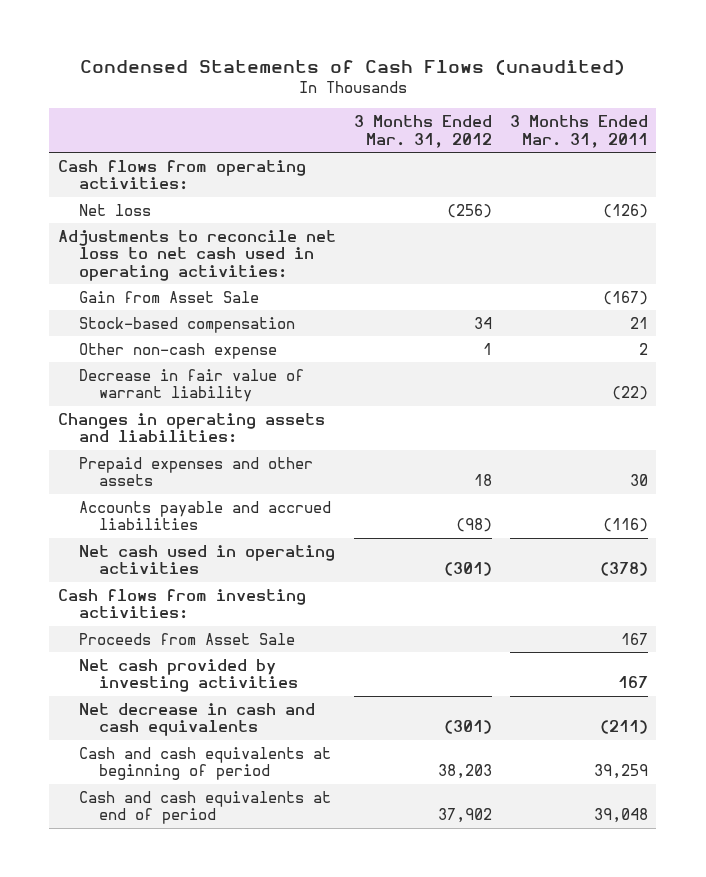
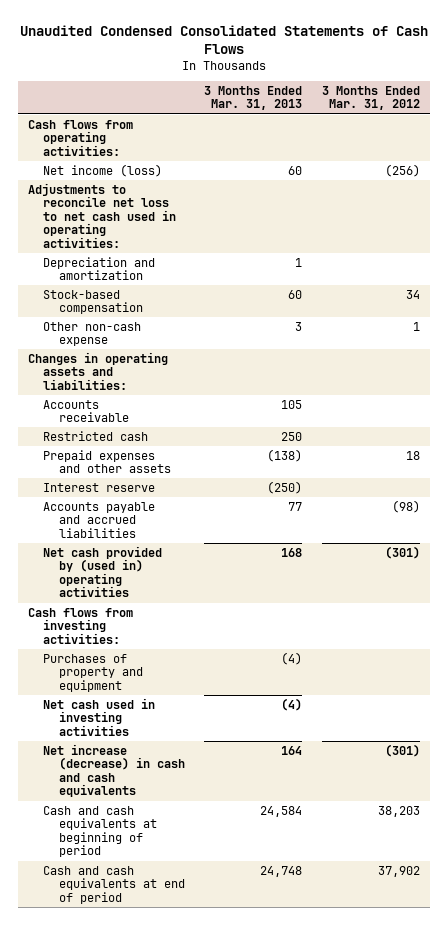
[79,58,625,75] Condensed Statements of Cash Flows (unaudited) -> [19,24,428,54] Unaudited Condensed Consolidated Statements of Cash Flows
[509,115,648,148] 3 Months Ended Mar. 31, 2011 -> none
none -> [204,85,303,111] 3 Months Ended Mar. 31, 2013
[78,203,151,216] Net loss -> [43,163,163,177] Net income (loss)
[78,290,259,303] Gain from Asset Sale -> none
none -> [43,256,156,281] Depreciation and amortization
[78,368,304,403] Decrease in fair value of warrant liability -> none
none -> [43,399,129,423] Accounts receivable
none -> [43,430,149,441] Restricted cash
none -> [43,482,156,492] Interest reserve
[78,544,335,575] Net cash used in operating activities -> [43,545,163,598] Net cash provided by (used in) operating activities
[78,632,295,645] Proceeds from Asset Sale -> none
none -> [43,653,143,692] Purchases of property and equipment
[78,658,299,693] Net cash provided by investing activities -> [43,697,156,736] Net cash used in investing activities
[78,702,315,737] Net decrease in cash and cash equivalents -> [43,743,185,798] Net increase (decrease) in cash and cash equivalents

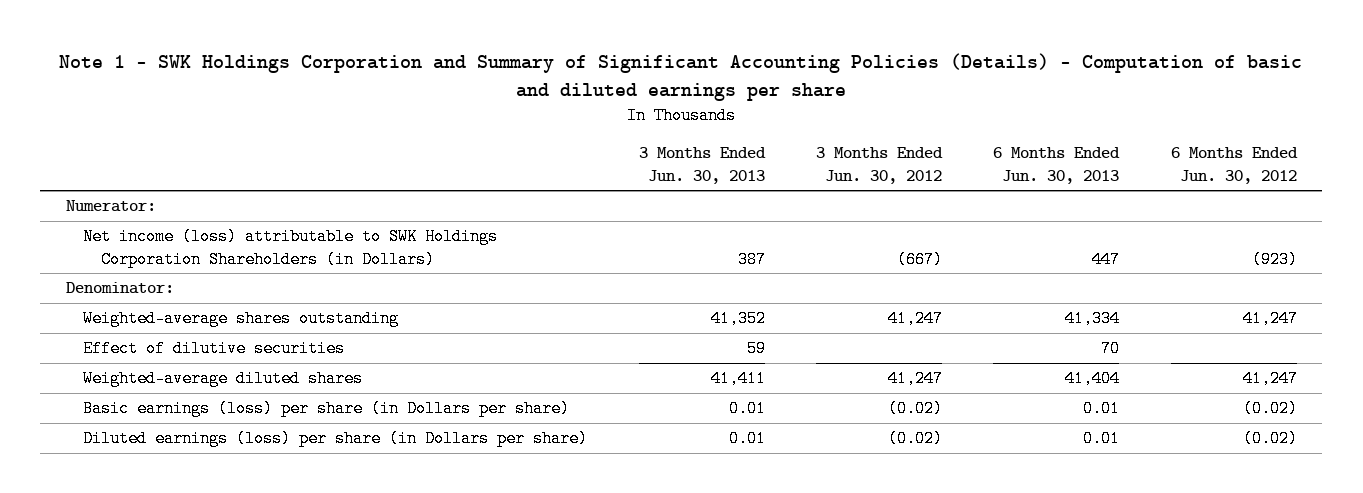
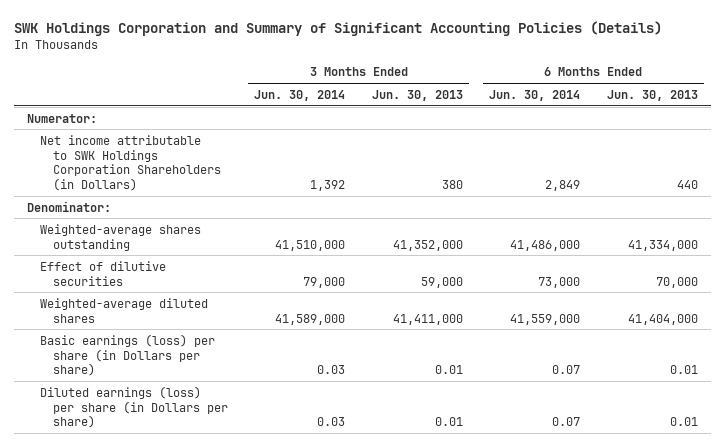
[59,53,1303,101] Note 1 - SWK Holdings Corporation and Summary of Significant Accounting Policies (Details) - Computation of basic and diluted earnings per share -> [14,20,663,36] SWK Holdings Corporation and Summary of Significant Accounting Policies (Details)
[816,147,944,185] 3 Months Ended Jun. 30, 2012 -> none
[1170,147,1298,185] 6 Months Ended Jun. 30, 2012 -> none
none -> [254,89,346,101] Jun. 30, 2014
none -> [489,89,581,101] Jun. 30, 2014
[83,228,499,269] Net income (loss) attributable to SWK Holdings Corporation Shareholders (in Dollars) -> [40,134,222,192] Net income attributable to SWK Holdings Corporation Shareholders (in Dollars)
[737,251,766,269] 387 -> [441,180,463,190] 380
[1092,251,1121,269] 447 -> [676,180,698,190] 440
[710,310,766,328] 41,352 -> [392,239,463,251] 41,352,000
[1065,310,1121,328] 41,334 -> [627,239,698,251] 41,334,000
[746,340,766,358] 59 -> [420,276,463,288] 59,000
[1101,340,1121,358] 70 -> [655,276,698,288] 70,000
[710,370,766,388] 41,411 -> [392,313,463,325] 41,411,000
[1065,370,1121,388] 41,404 -> [627,313,698,325] 41,404,000

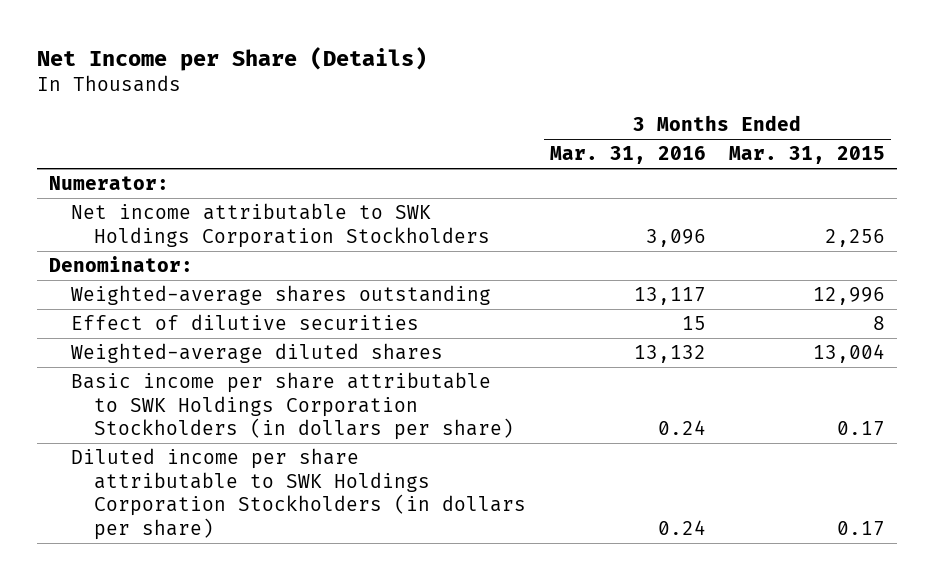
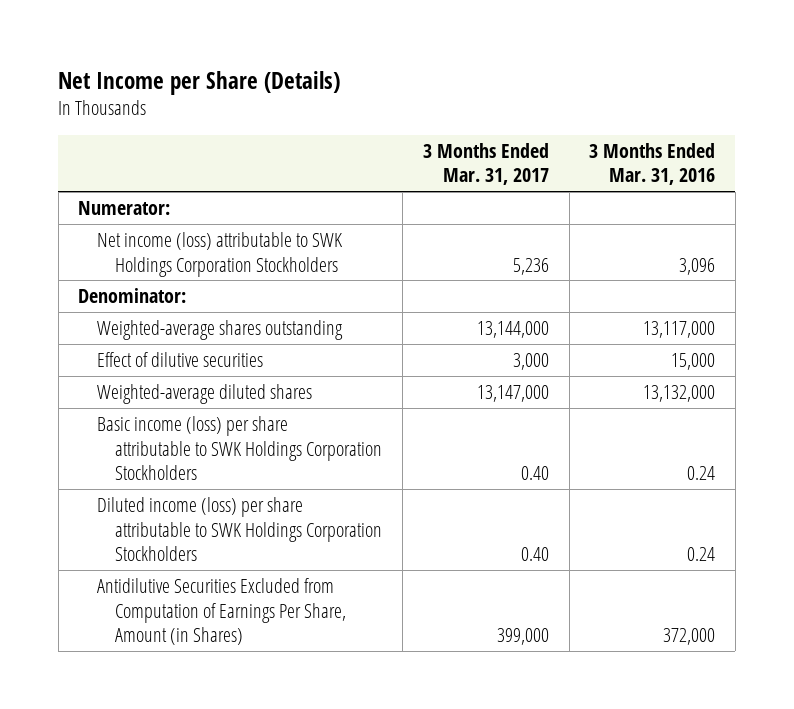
[729,146,886,165] Mar. 31, 2015 -> none
none -> [422,142,549,186] 3 Months Ended Mar. 31, 2017
[71,203,491,248] Net income attributable to SWK Holdings Corporation Stockholders -> [96,231,343,277] Net income (loss) attributable to SWK Holdings Corporation Stockholders
[633,287,706,306] 13,117 -> [643,320,716,338] 13,117,000
[681,316,706,331] 15 -> [671,352,716,370] 15,000
[633,345,706,364] 13,132 -> [643,384,716,402] 13,132,000
[71,372,515,441] Basic income per share attributable to SWK Holdings Corporation Stockholders (in dollars per share) -> [96,415,383,481] Basic income (loss) per share attributable to SWK Holdings Corporation Stockholders
[71,448,527,540] Diluted income per share attributable to SWK Holdings Corporation Stockholders (in dollars per share) -> [96,496,383,562] Diluted income (loss) per share attributable to SWK Holdings Corporation Stockholders
none -> [96,577,347,646] Antidilutive Securities Excluded from Computation of Earnings Per Share, Amount (in Shares)

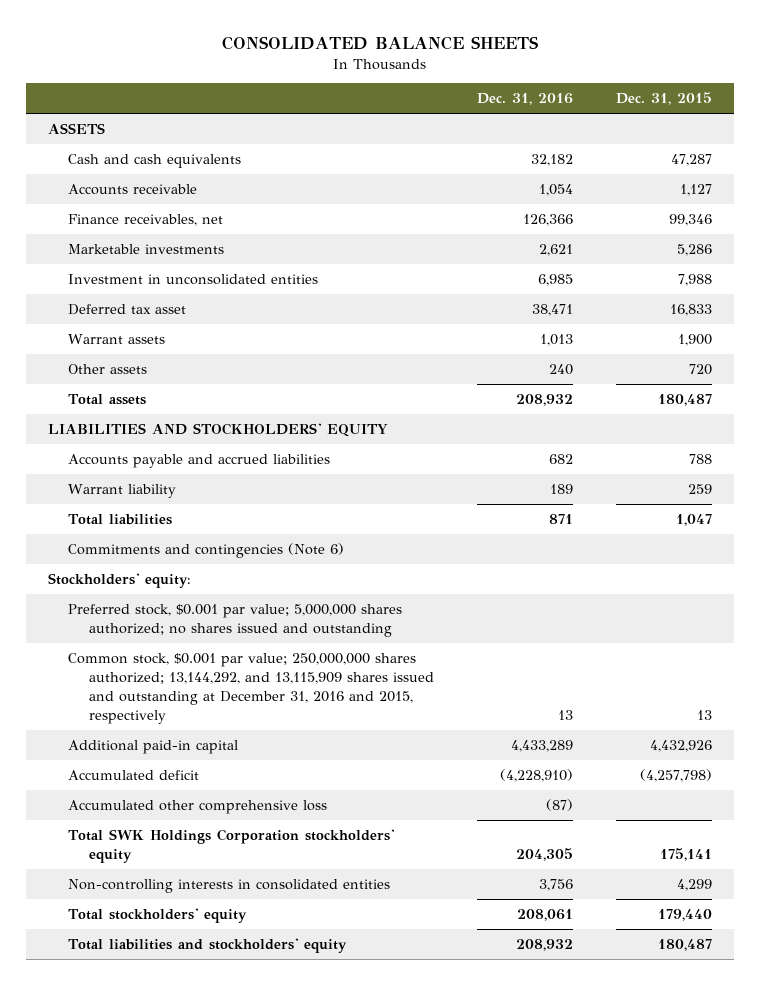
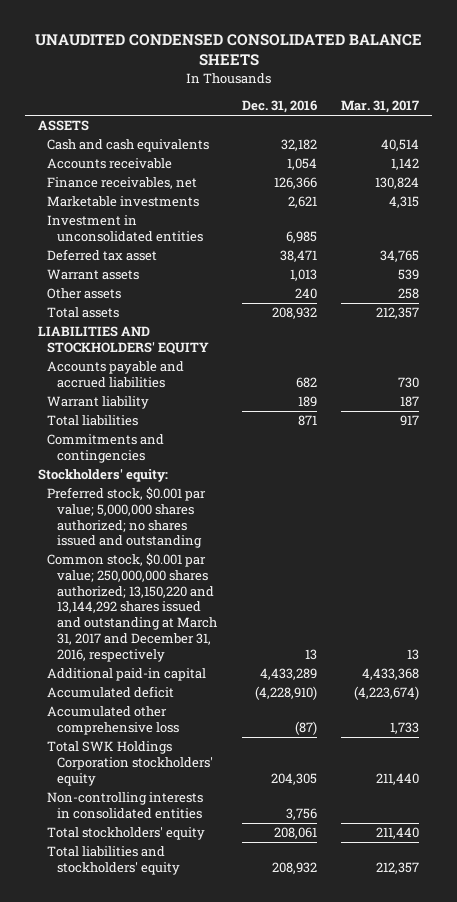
[222,35,539,50] CONSOLIDATED BALANCE SHEETS -> [34,34,422,67] UNAUDITED CONDENSED CONSOLIDATED BALANCE SHEETS
[616,92,713,106] Dec. 31, 2015 -> none
none -> [341,100,420,114] Mar. 31, 2017
[68,543,345,559] Commitments and contingencies (Note 6) -> [47,434,165,464] Commitments and contingencies
[68,653,434,724] Common stock, $0.001 par value; 250,000,000 shares authorized; 13,144,292, and 13,115,909 shares issued and outstanding at December 31, 2016 and 2015, respectively -> [47,553,217,662] Common stock, $0.001 par value; 250,000,000 shares authorized; 13,150,220 and 13,144,292 shares issued and outstanding at March 31, 2017 and December 31, 2016, respectively

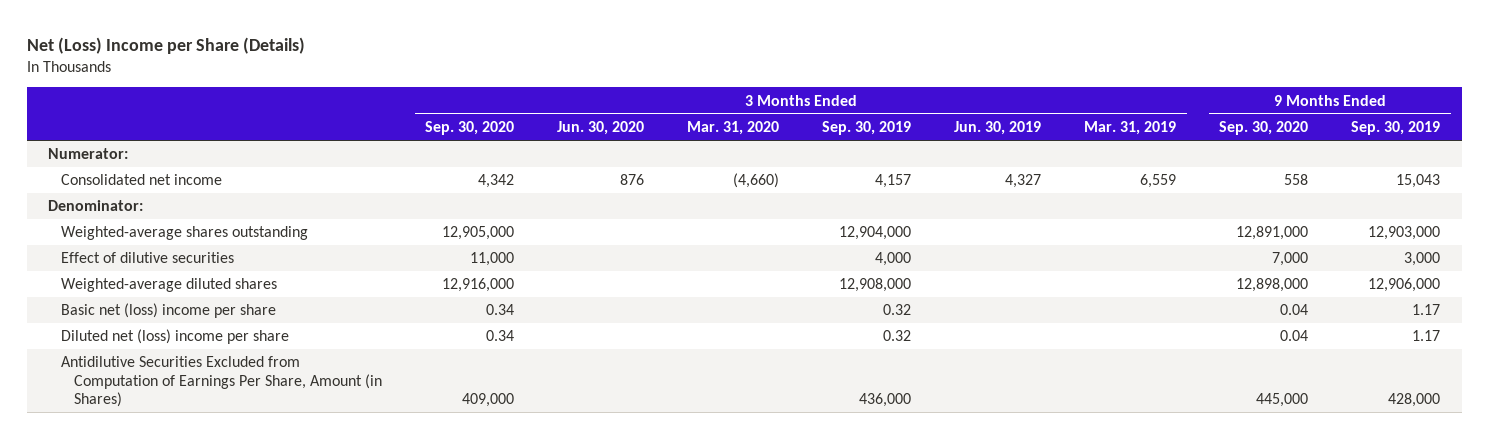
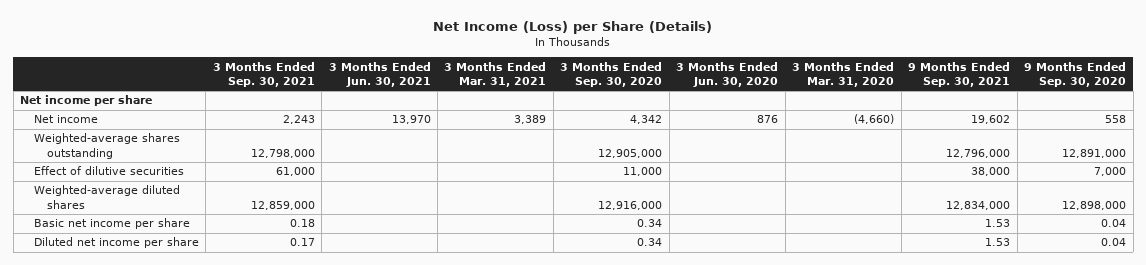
[26,37,305,55] Net (Loss) Income per Share (Details) -> [433,20,713,34] Net Income (Loss) per Share (Details)
[822,120,912,135] Sep. 30, 2019 -> none
[954,120,1042,135] Jun. 30, 2019 -> none
[1084,120,1177,135] Mar. 31, 2019 -> none
[1351,120,1441,135] Sep. 30, 2019 -> none
none -> [212,61,315,87] 3 Months Ended Sep. 30, 2021
none -> [328,61,431,87] 3 Months Ended Jun. 30, 2021
none -> [444,61,547,87] 3 Months Ended Mar. 31, 2021
none -> [908,61,1011,87] 9 Months Ended Sep. 30, 2021
[48,148,129,160] Numerator: -> none
[48,200,144,212] Denominator: -> none
none -> [20,95,153,107] Net income per share
[61,174,223,186] Consolidated net income -> [33,115,98,124] Net income
[61,356,383,408] Antidilutive Securities Excluded from Computation of Earnings Per Share, Amount (in Shares) -> none
[61,303,277,319] Basic net (loss) income per share -> [33,218,190,230] Basic net income per share
[61,329,290,345] Diluted net (loss) income per share -> [33,237,199,249] Diluted net income per share

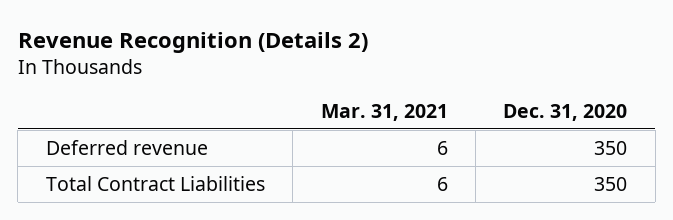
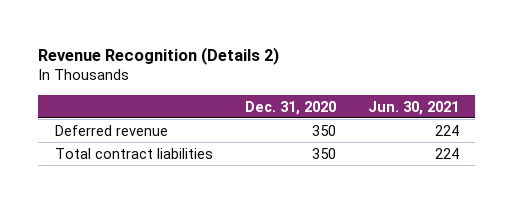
[320,104,448,122] Mar. 31, 2021 -> none
none -> [368,100,460,115] Jun. 30, 2021
[45,175,265,191] Total Contract Liabilities -> [54,147,213,159] Total contract liabilities

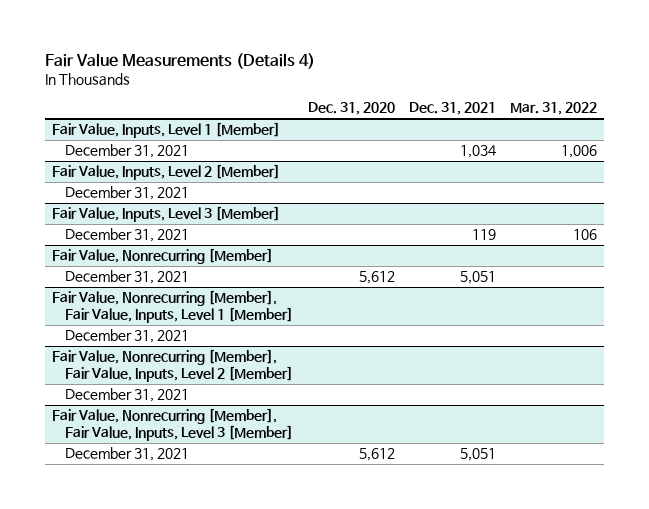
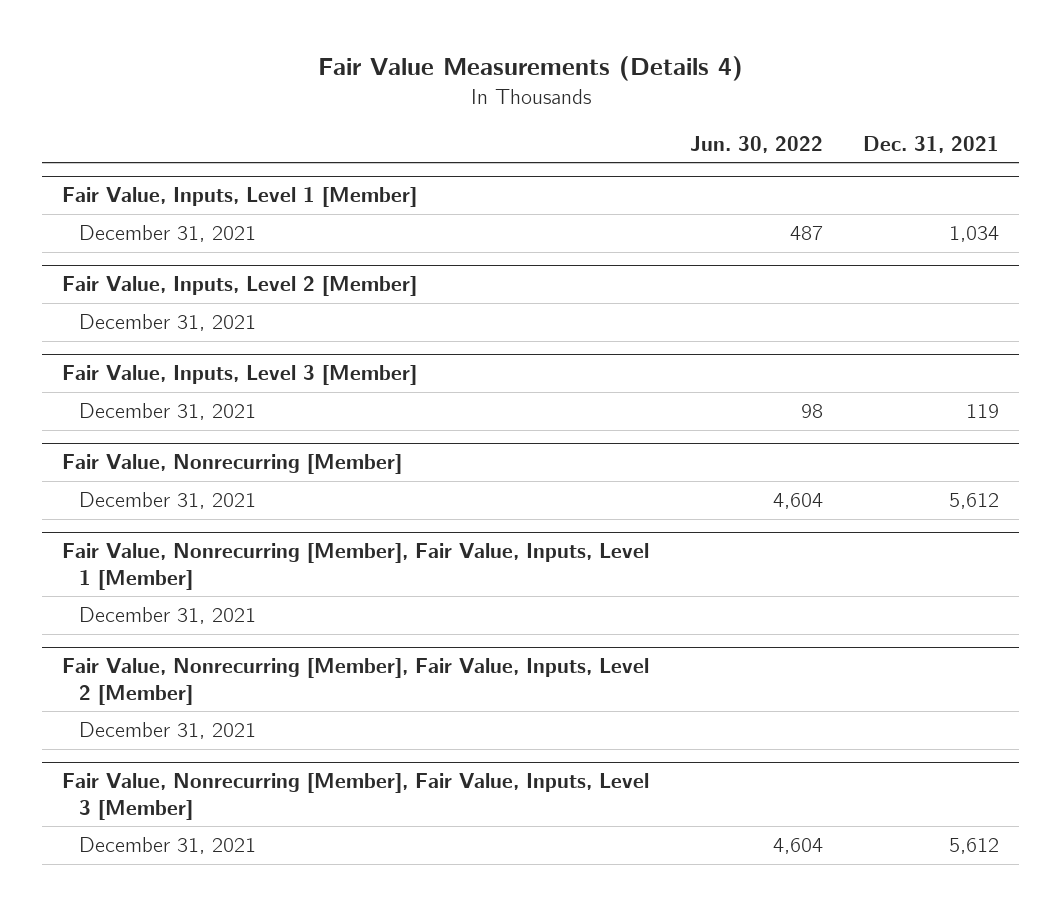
[307,102,395,116] Dec. 31, 2020 -> none
[510,102,598,116] Mar. 31, 2022 -> none
none -> [689,135,823,153] Jun. 30, 2022
[459,271,496,285] 5,051 -> [949,493,1000,510] 5,612
[459,448,496,462] 5,051 -> [949,838,1000,855] 5,612

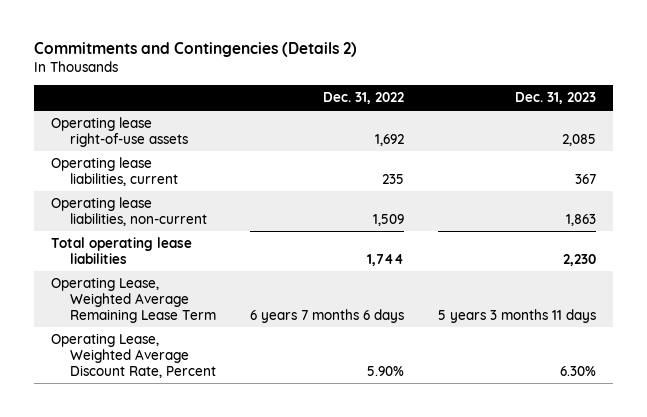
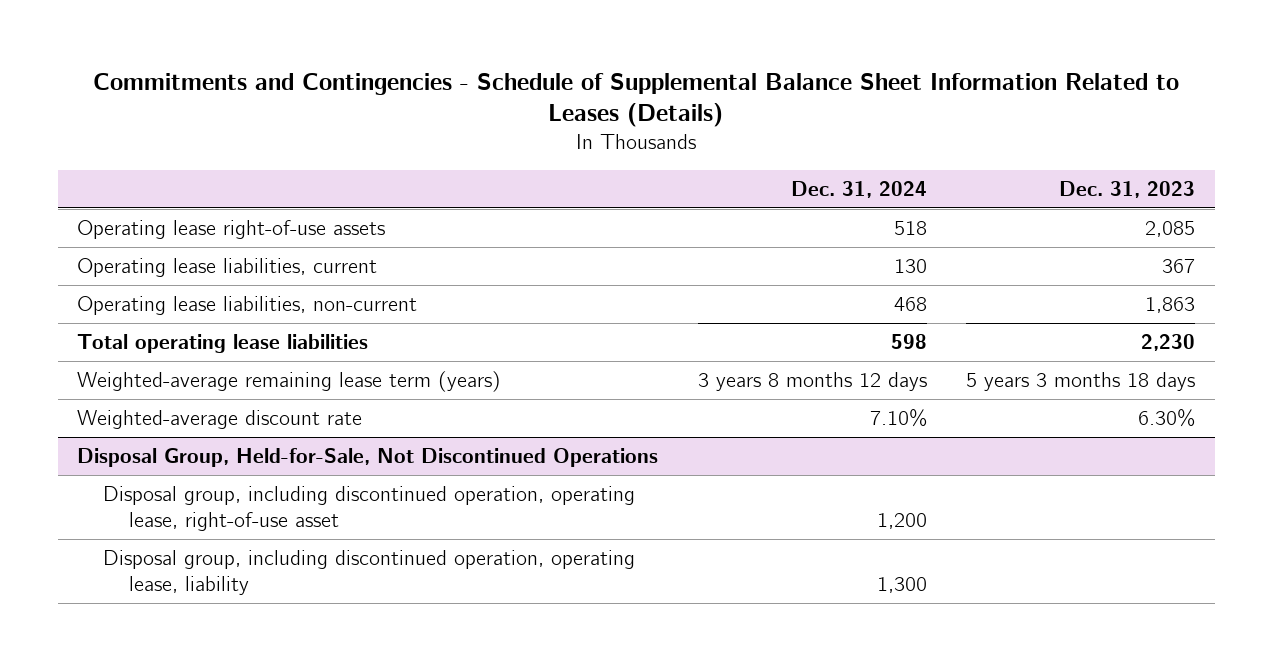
[33,42,357,58] Commitments and Contingencies (Details 2) -> [93,72,1180,128] Commitments and Contingencies - Schedule of Supplemental Balance Sheet Information Related to Leases (Details)
[322,92,404,105] Dec. 31, 2022 -> none
none -> [790,180,927,198] Dec. 31, 2024
[50,277,216,323] Operating Lease, Weighted Average Remaining Lease Term -> [77,371,502,393] Weighted-average remaining lease term (years)
[437,308,596,323] 5 years 3 months 11 days -> [965,372,1195,392] 5 years 3 months 18 days
[50,333,216,378] Operating Lease, Weighted Average Discount Rate, Percent -> [77,410,363,430] Weighted-average discount rate
none -> [77,448,659,468] Disposal Group, Held-for-Sale, Not Discontinued Operations
none -> [103,486,636,532] Disposal group, including discontinued operation, operating lease, right-of-use asset
none -> [103,550,636,596] Disposal group, including discontinued operation, operating lease, liability

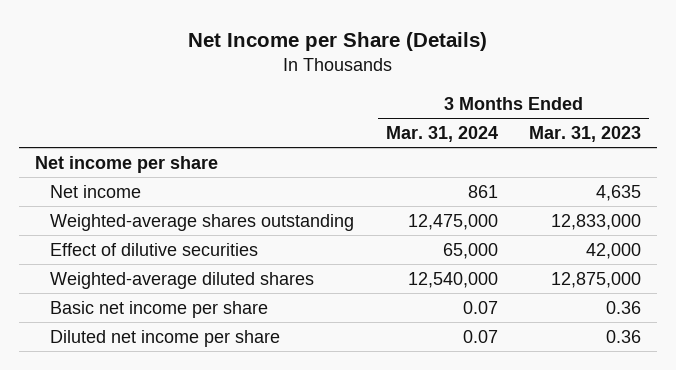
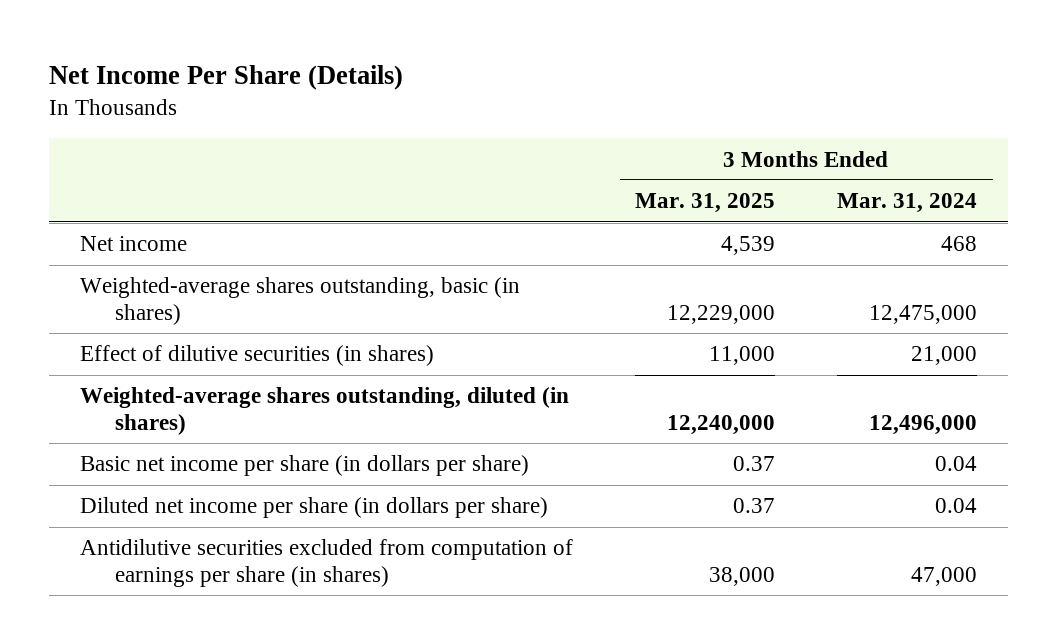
[188,31,488,51] Net Income per Share (Details) -> [48,65,403,91] Net Income Per Share (Details)
[529,125,642,142] Mar. 31, 2023 -> none
none -> [635,193,776,214] Mar. 31, 2025
[34,155,218,173] Net income per share -> none
[467,184,498,198] 861 -> [941,236,978,252] 468
[50,213,355,231] Weighted-average shares outstanding -> [79,277,520,325] Weighted-average shares outstanding, basic (in shares)
[50,242,259,256] Effect of dilutive securities -> [79,345,434,367] Effect of dilutive securities (in shares)
[442,242,498,259] 65,000 -> [911,346,978,366] 21,000
[50,271,315,289] Weighted-average diluted shares -> [79,387,569,435] Weighted-average shares outstanding, diluted (in shares)
[407,271,498,288] 12,540,000 -> [869,414,978,435] 12,496,000
[50,300,269,318] Basic net income per share -> [79,455,529,477] Basic net income per share (in dollars per share)
[462,300,498,314] 0.07 -> [935,456,978,472] 0.04
[50,329,281,347] Diluted net income per share -> [79,497,548,519] Diluted net income per share (in dollars per share)
[462,329,498,343] 0.07 -> [935,498,978,514] 0.04
none -> [79,539,573,587] Antidilutive securities excluded from computation of earnings per share (in shares)

